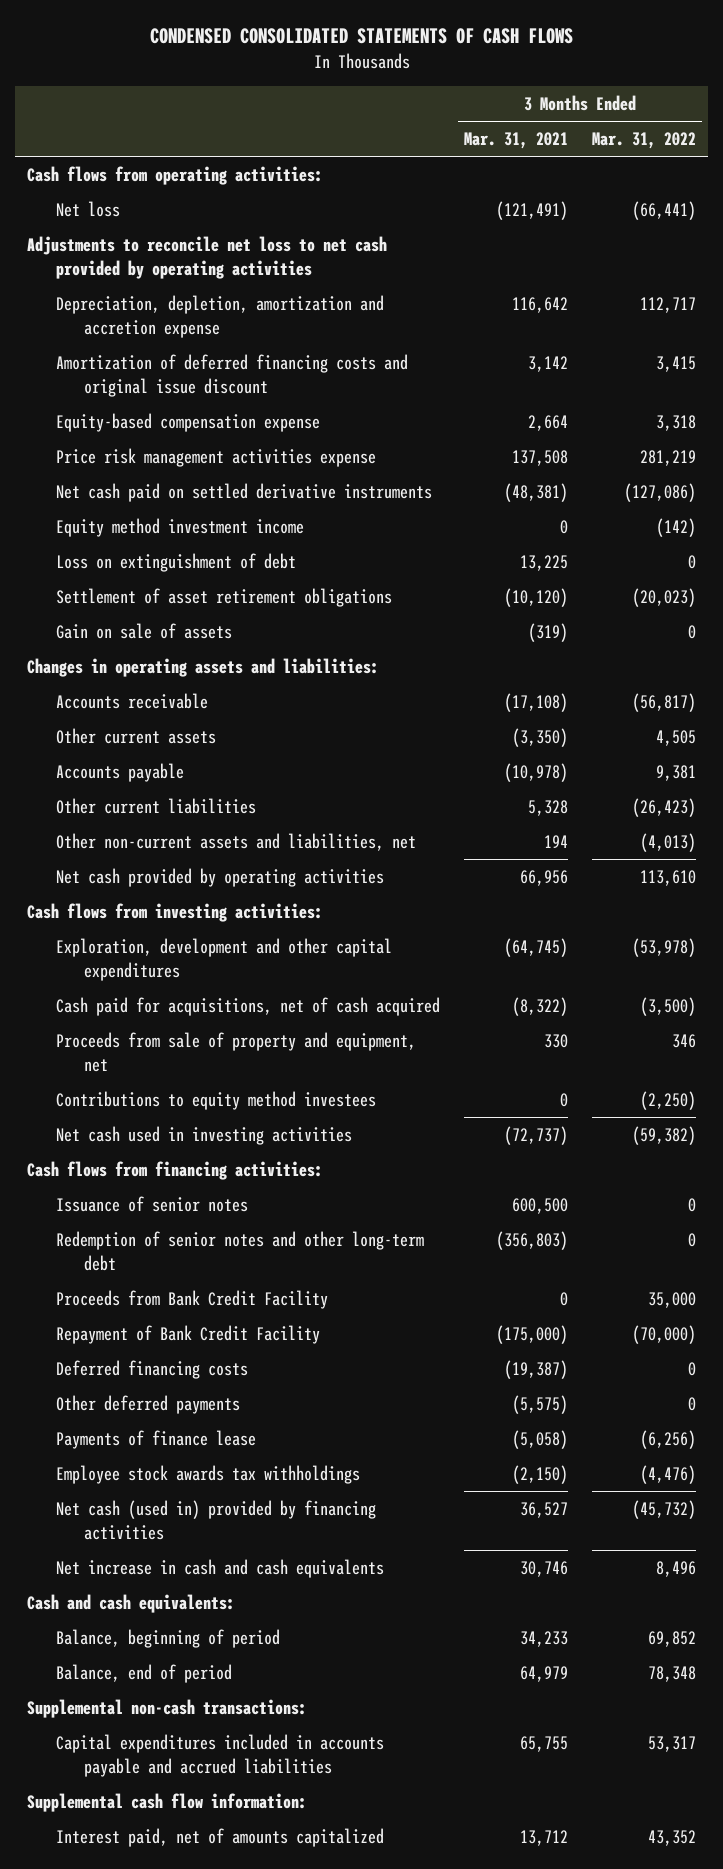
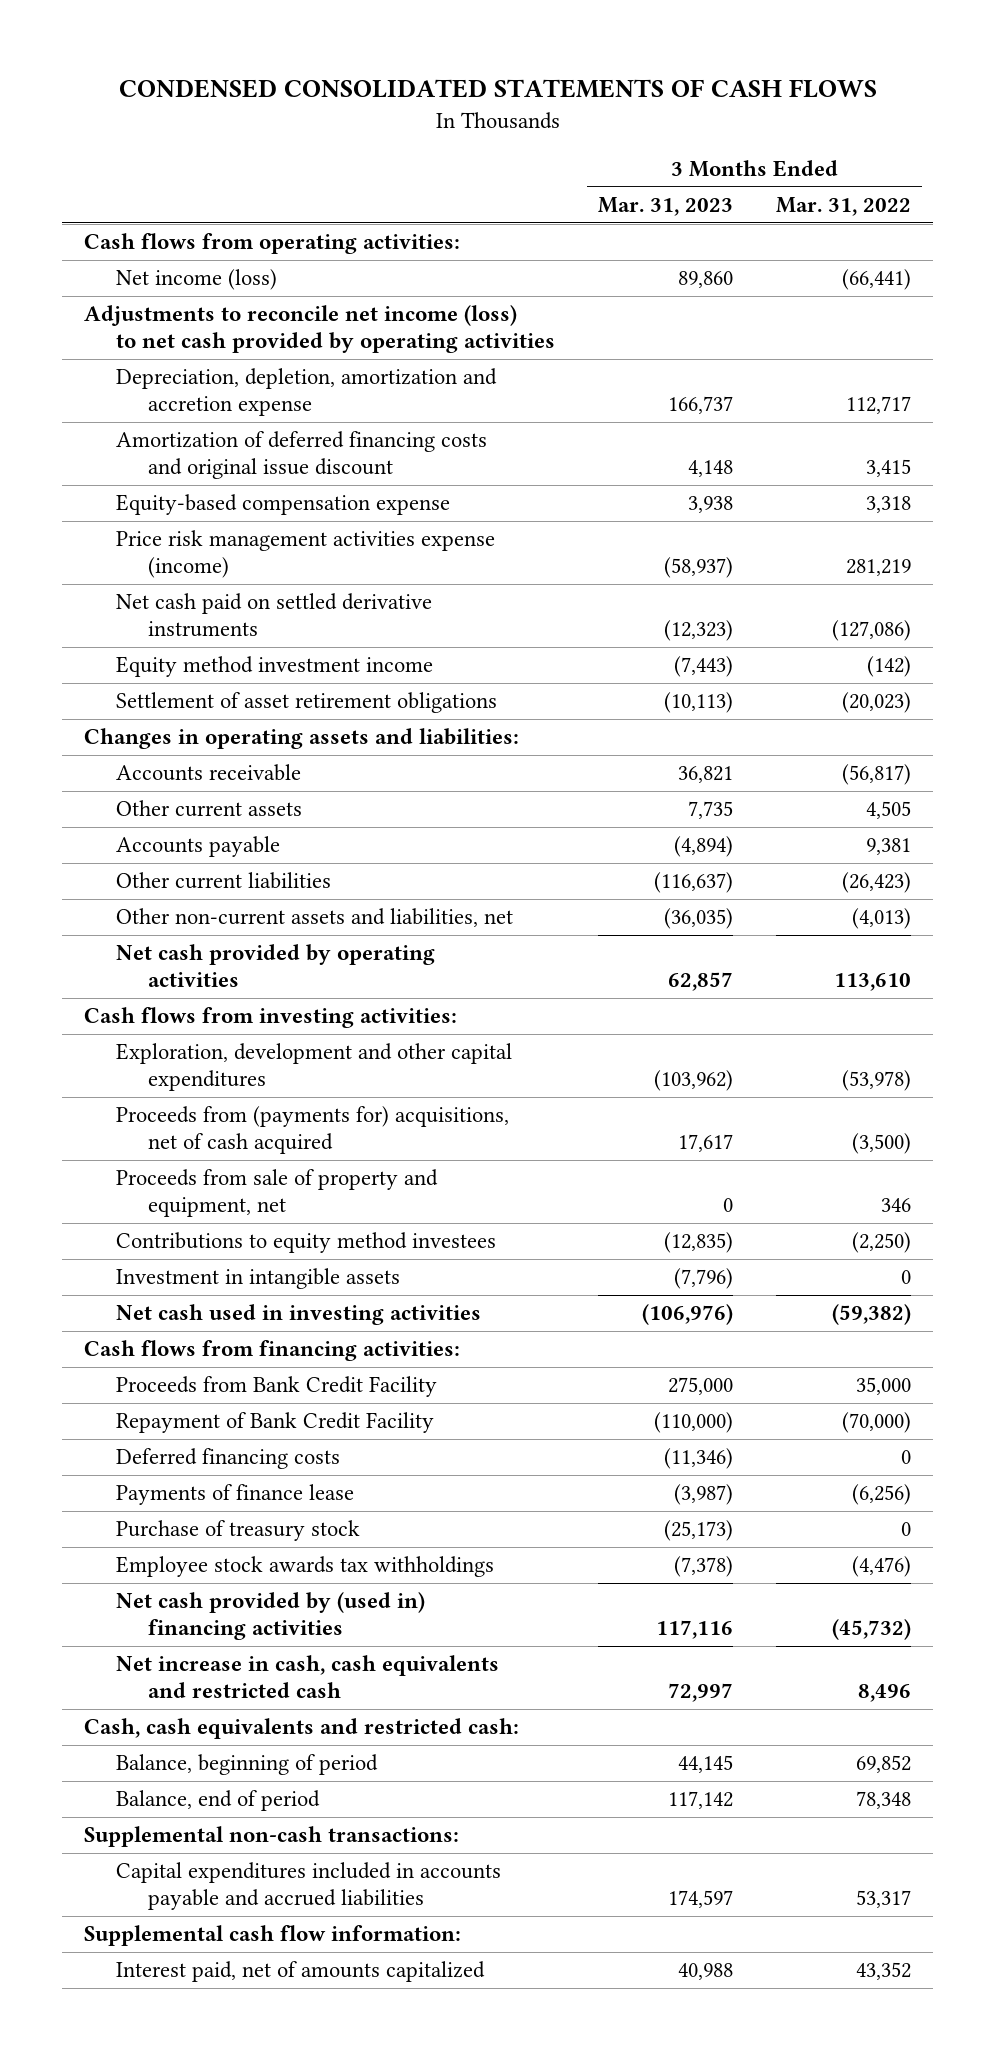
[463,132,568,150] Mar. 31, 2021 -> none
none -> [598,196,734,216] Mar. 31, 2023
[55,201,120,218] Net loss -> [115,269,277,291] Net income (loss)
[27,236,388,279] Adjustments to reconcile net loss to net cash provided by operating activities -> [83,305,555,353] Adjustments to reconcile net income (loss) to net cash provided by operating activities
[55,448,376,468] Price risk management activities expense -> [115,530,495,578] Price risk management activities expense (income)
[55,553,296,573] Loss on extinguishment of debt -> none
[55,623,232,640] Gain on sale of assets -> none
[55,997,440,1017] Cash paid for acquisitions, net of cash acquired -> [115,1106,509,1154] Proceeds from (payments for) acquisitions, net of cash acquired
none -> [115,1268,400,1290] Investment in intangible assets
[55,1196,248,1213] Issuance of senior notes -> none
[55,1231,424,1271] Redemption of senior notes and other long-term debt -> none
[55,1395,240,1415] Other deferred payments -> none
none -> [115,1520,360,1542] Purchase of treasury stock
[55,1500,376,1540] Net cash (used in) provided by financing activities -> [115,1592,425,1640] Net cash provided by (used in) financing activities
[55,1559,384,1579] Net increase in cash and cash equivalents -> [115,1655,499,1698] Net increase in cash, cash equivalents and restricted cash
[27,1594,236,1614] Cash and cash equivalents: -> [83,1718,519,1740] Cash, cash equivalents and restricted cash:

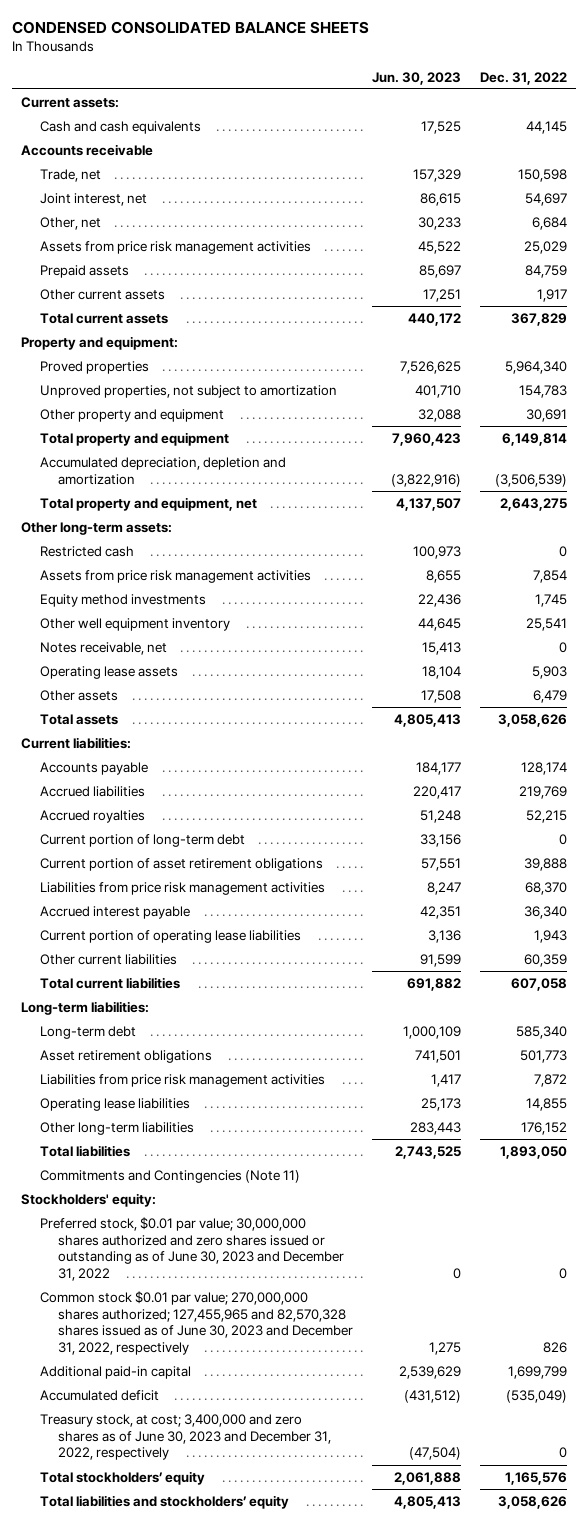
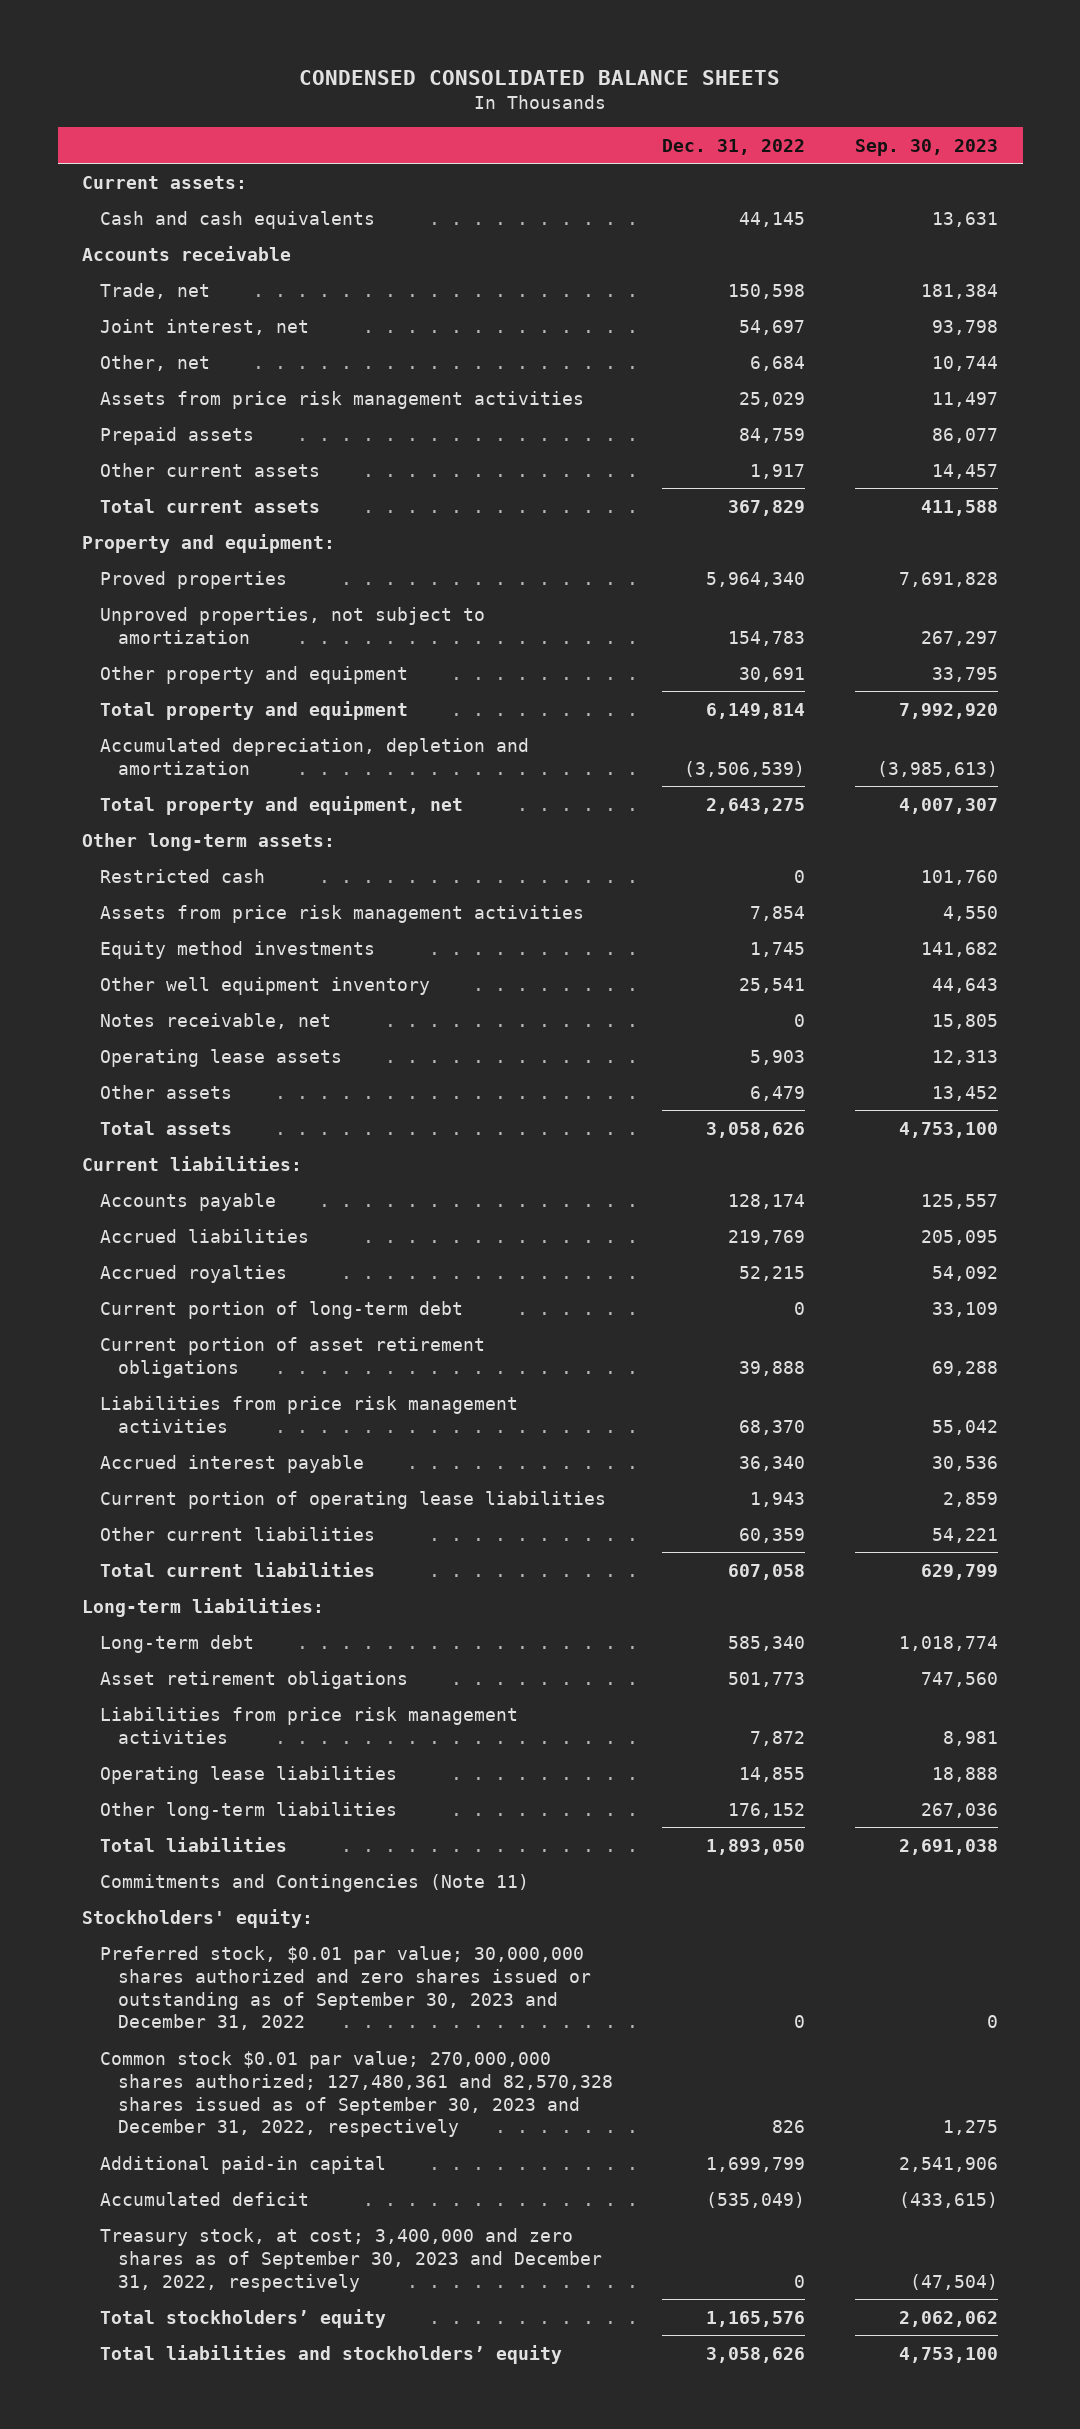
[371,71,461,85] Jun. 30, 2023 -> none
none -> [854,138,998,156] Sep. 30, 2023
[39,1216,345,1282] Preferred stock, $0.01 par value; 30,000,000 shares authorized and zero shares issued or outstanding as of June 30, 2023 and December 31, 2022 -> [100,1945,592,2031] Preferred stock, $0.01 par value; 30,000,000 shares authorized and zero shares issued or outstanding as of September 30, 2023 and December 31, 2022
[39,1290,354,1356] Common stock $0.01 par value; 270,000,000 shares authorized; 127,455,965 and 82,570,328 shares issued as of June 30, 2023 and December 31, 2022, respectively -> [100,2050,614,2138] Common stock $0.01 par value; 270,000,000 shares authorized; 127,480,361 and 82,570,328 shares issued as of September 30, 2023 and December 31, 2022, respectively
[39,1413,332,1461] Treasury stock, at cost; 3,400,000 and zero shares as of June 30, 2023 and December 31, 2022, respectively -> [100,2227,603,2292] Treasury stock, at cost; 3,400,000 and zero shares as of September 30, 2023 and December 31, 2022, respectively

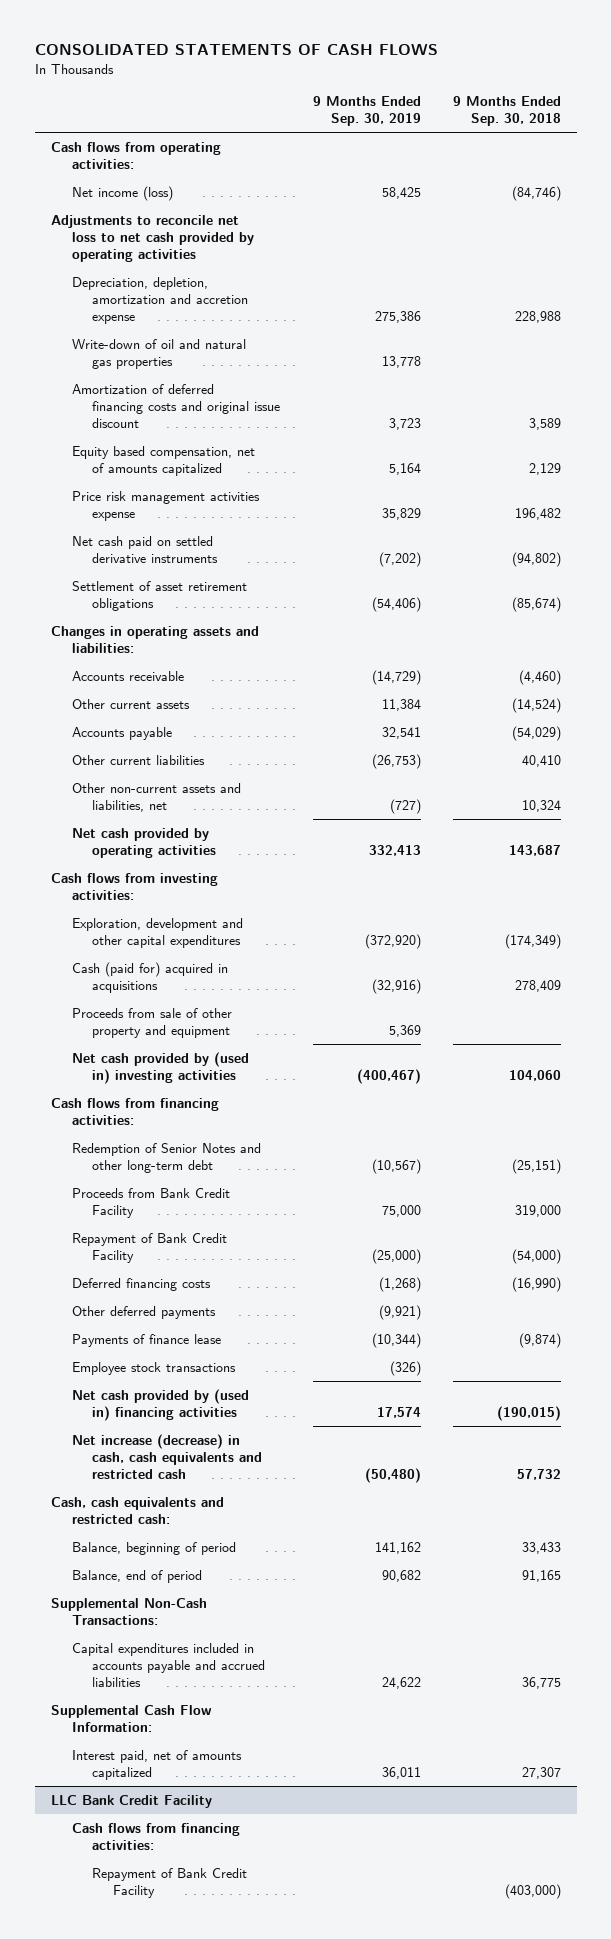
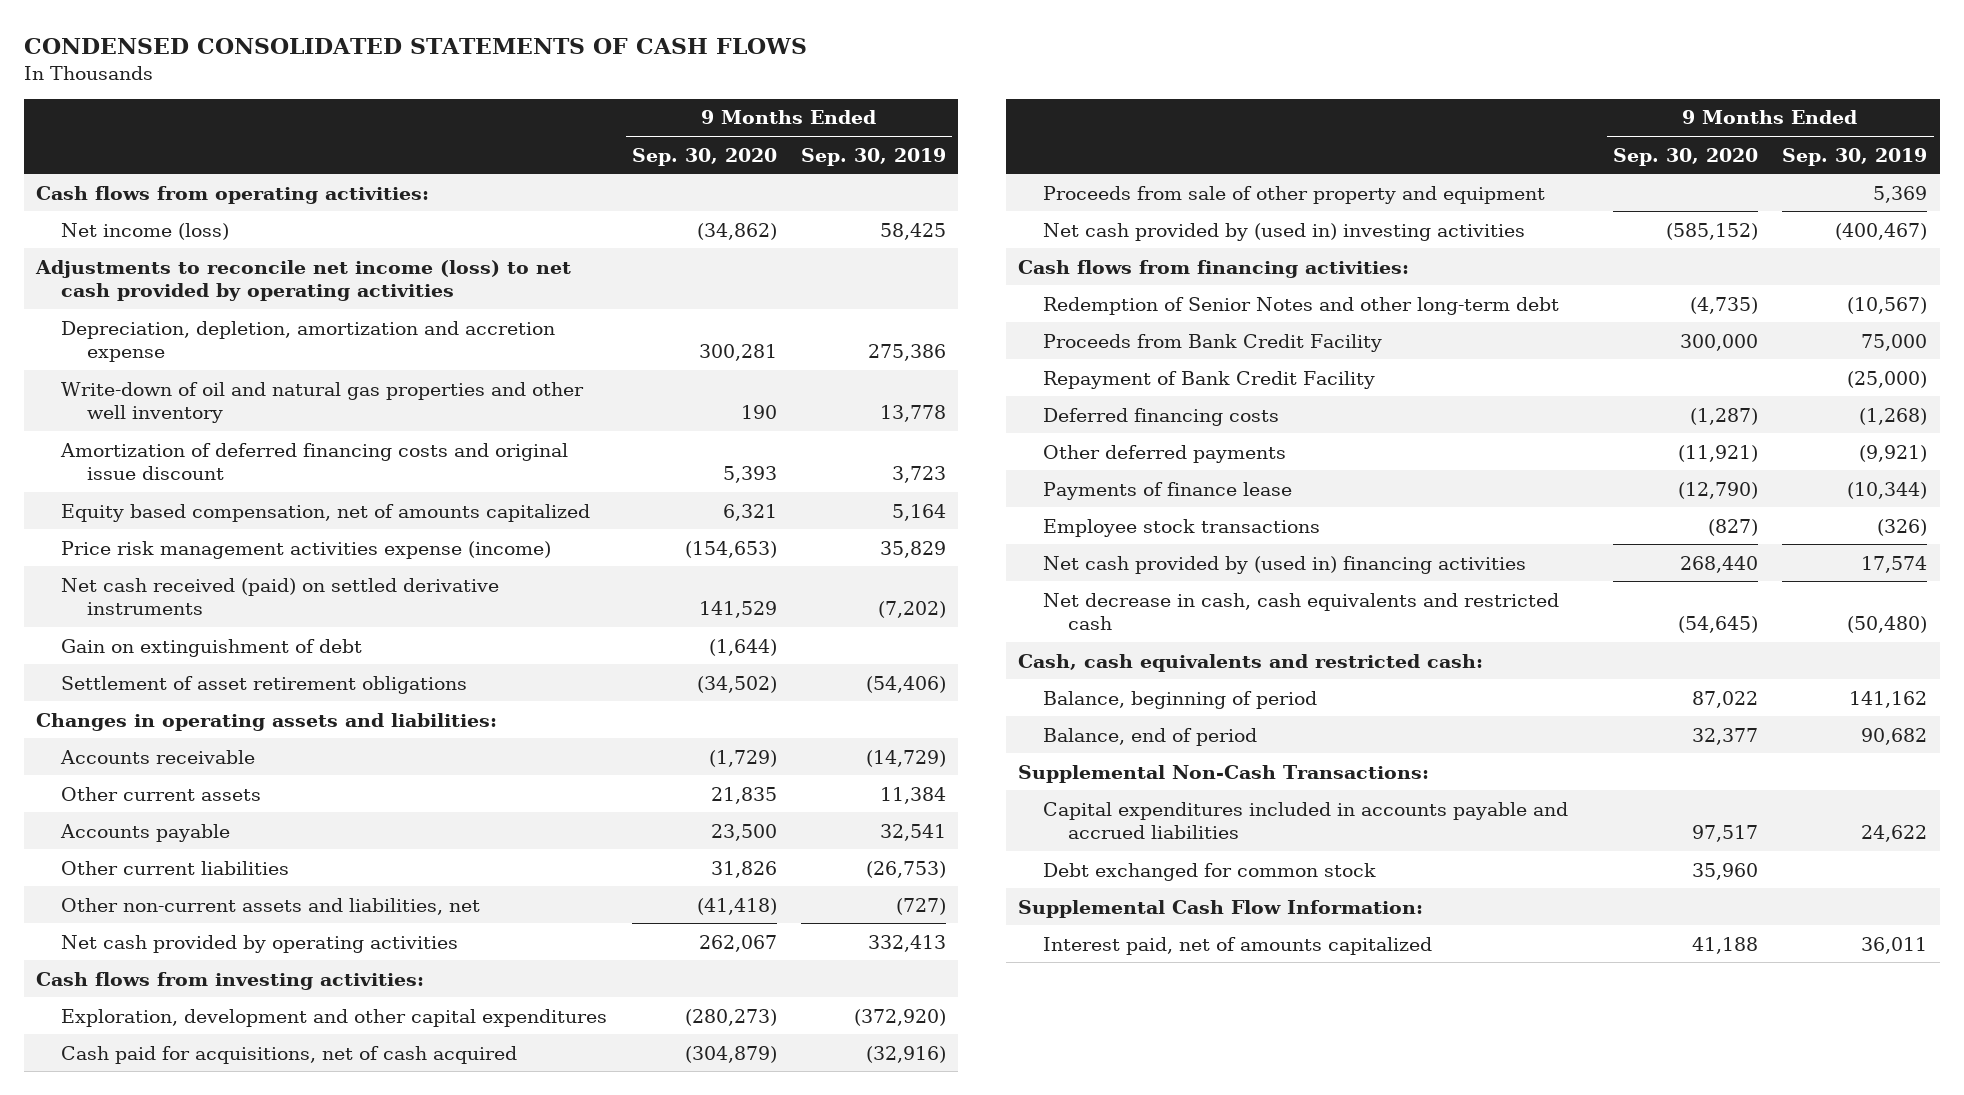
[34,44,438,56] CONSOLIDATED STATEMENTS OF CASH FLOWS -> [24,37,808,54] CONDENSED CONSOLIDATED STATEMENTS OF CASH FLOWS
[452,95,561,126] 9 Months Ended Sep. 30, 2018 -> none
none -> [631,147,777,166] Sep. 30, 2020
[50,214,254,263] Adjustments to reconcile net loss to net cash provided by operating activities -> [35,259,572,302] Adjustments to reconcile net income (loss) to net cash provided by operating activities
[71,338,246,369] Write-down of oil and natural gas properties -> [61,381,585,424] Write-down of oil and natural gas properties and other well inventory
[71,490,260,521] Price risk management activities expense -> [61,540,552,559] Price risk management activities expense (income)
[71,535,219,563] Net cash paid on settled derivative instruments -> [61,577,500,616] Net cash received (paid) on settled derivative instruments
none -> [61,638,363,657] Gain on extinguishment of debt
[71,961,228,993] Cash (paid for) acquired in acquisitions -> [61,1045,518,1064] Cash paid for acquisitions, net of cash acquired
[71,1433,263,1480] Net increase (decrease) in cash, cash equivalents and restricted cash -> [1043,592,1560,631] Net decrease in cash, cash equivalents and restricted cash
none -> [1043,862,1377,881] Debt exchanged for common stock
[50,1794,212,1808] LLC Bank Credit Facility -> none
[71,1822,240,1850] Cash flows from financing activities: -> none
[92,1867,248,1898] Repayment of Bank Credit Facility -> none

